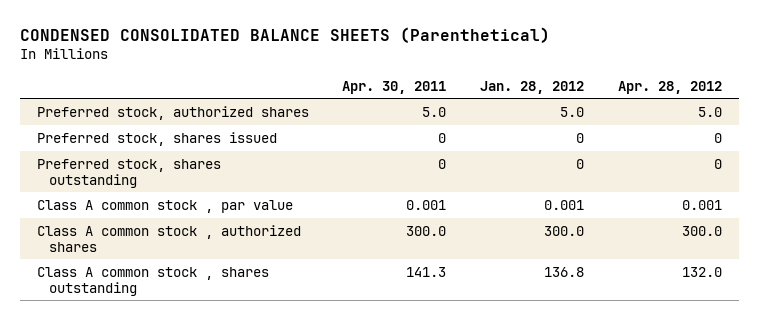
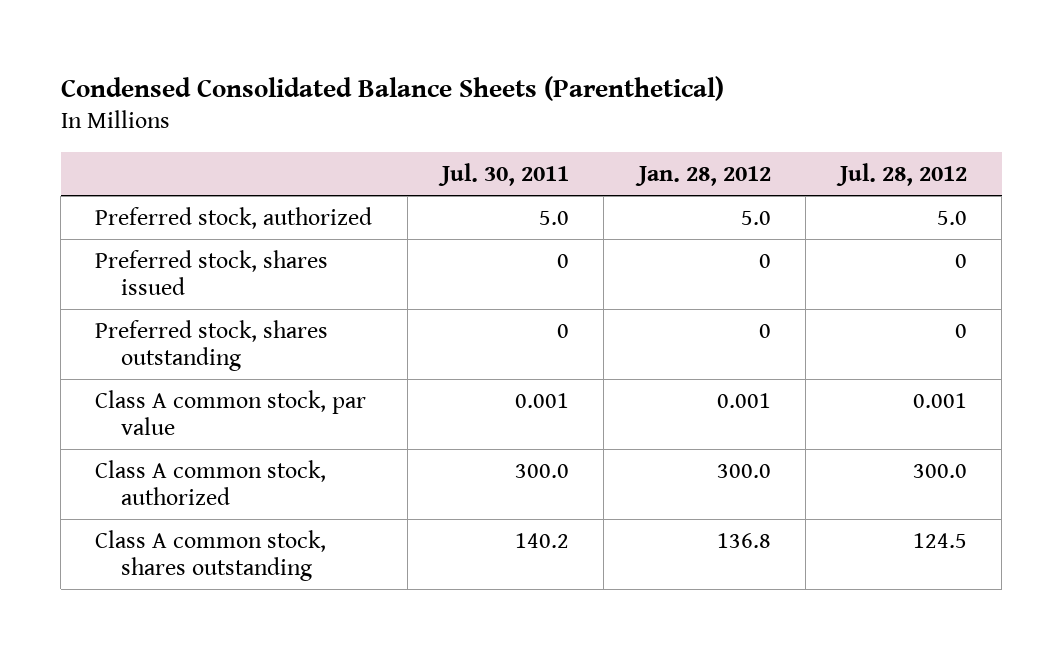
[19,26,550,43] CONDENSED CONSOLIDATED BALANCE SHEETS (Parenthetical) -> [60,75,724,101] Condensed Consolidated Balance Sheets (Parenthetical)
[342,80,447,94] Apr. 30, 2011 -> none
[617,80,722,94] Apr. 28, 2012 -> none
none -> [437,162,569,186] Jul. 30, 2011
none -> [836,162,968,186] Jul. 28, 2012
[36,105,309,120] Preferred stock, authorized shares -> [95,206,373,229] Preferred stock, authorized
[36,199,293,213] Class A common stock , par value -> [95,389,367,435] Class A common stock, par value
[36,224,301,252] Class A common stock , authorized shares -> [95,459,327,505] Class A common stock, authorized
[36,266,269,296] Class A common stock , shares outstanding -> [95,529,327,581] Class A common stock, shares outstanding

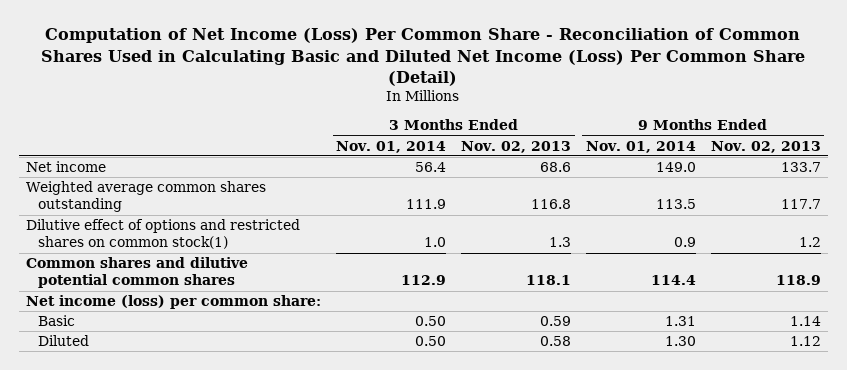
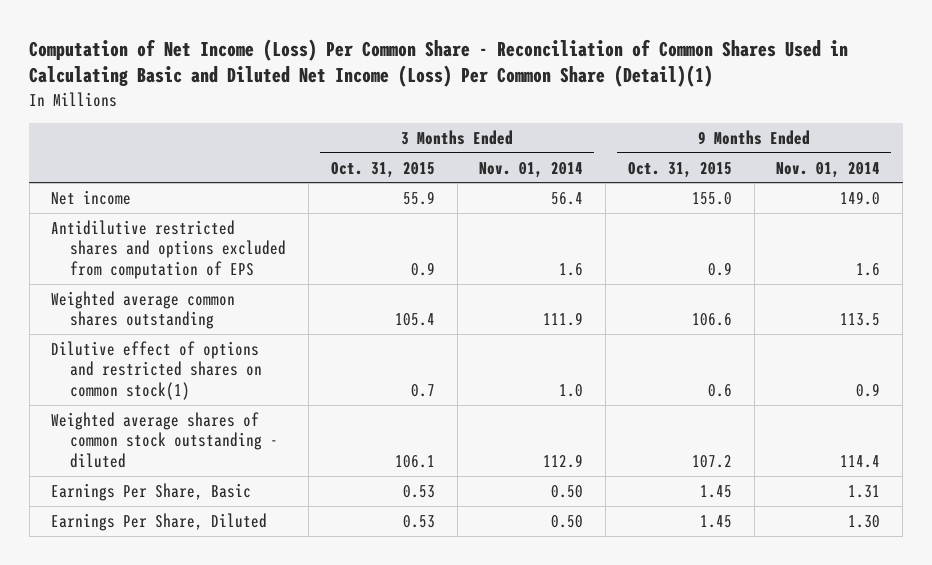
[41,28,806,86] Computation of Net Income (Loss) Per Common Share - Reconciliation of Common Shares Used in Calculating Basic and Diluted Net Income (Loss) Per Common Share (Detail) -> [29,38,849,88] Computation of Net Income (Loss) Per Common Share - Reconciliation of Common Shares Used in Calculating Basic and Diluted Net Income (Loss) Per Common Share (Detail)(1)
[460,140,571,153] Nov. 02, 2013 -> none
[710,140,821,153] Nov. 02, 2013 -> none
none -> [330,161,435,178] Oct. 31, 2015
none -> [627,161,732,178] Oct. 31, 2015
none -> [51,219,287,279] Antidilutive restricted shares and options excluded from computation of EPS
[26,295,322,310] Net income (loss) per common share: -> none
[26,257,249,289] Common shares and dilutive potential common shares -> [51,411,279,468] Weighted average shares of common stock outstanding - diluted
[37,315,75,327] Basic -> [51,482,252,501] Earnings Per Share, Basic
[37,335,89,347] Diluted -> [51,512,268,531] Earnings Per Share, Diluted

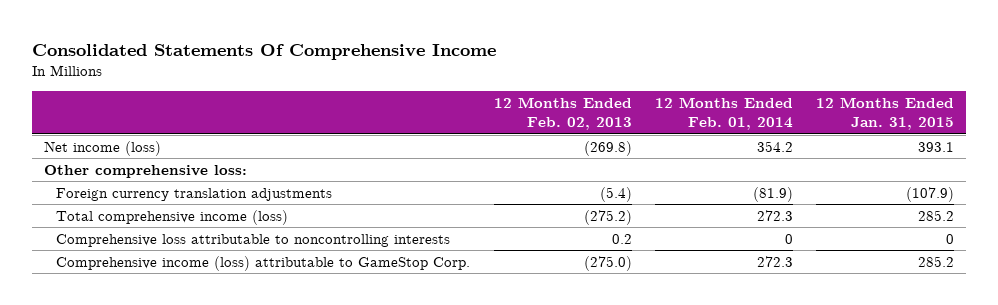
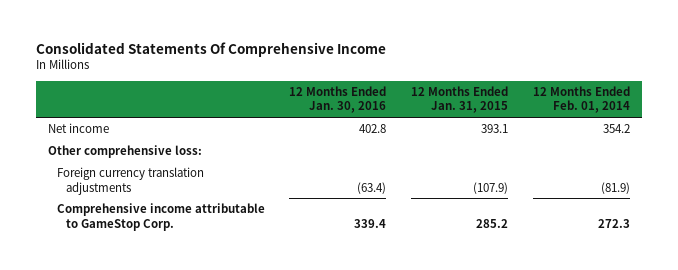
[493,96,632,131] 12 Months Ended Feb. 02, 2013 -> none
none -> [289,85,387,114] 12 Months Ended Jan. 30, 2016
[43,140,161,156] Net income (loss) -> [48,123,110,134] Net income
[56,209,289,225] Total comprehensive income (loss) -> none
[56,233,451,247] Comprehensive loss attributable to noncontrolling interests -> none
[56,255,471,271] Comprehensive income (loss) attributable to GameStop Corp. -> [56,203,265,231] Comprehensive income attributable to GameStop Corp.

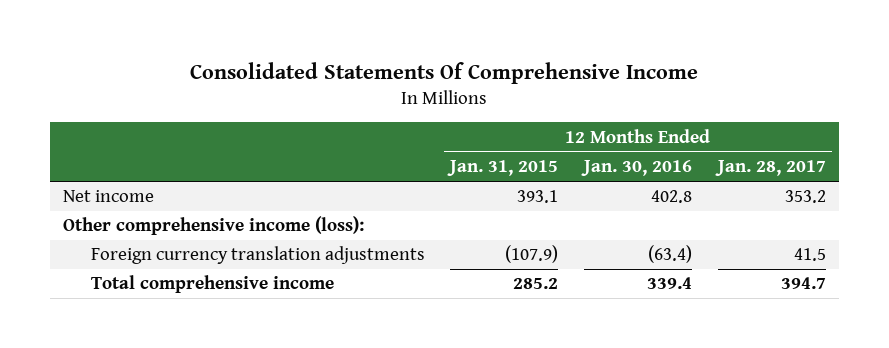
[532,85,630,114] 12 Months Ended Feb. 01, 2014 -> none
none -> [714,160,826,177] Jan. 28, 2017
[48,145,203,159] Other comprehensive loss: -> [62,216,364,236] Other comprehensive income (loss):
[56,203,265,231] Comprehensive income attributable to GameStop Corp. -> [90,275,334,294] Total comprehensive income

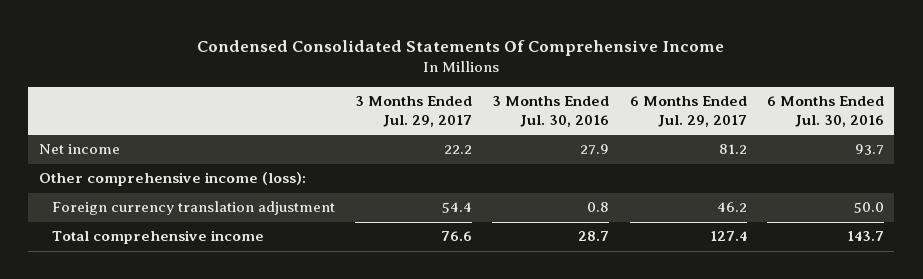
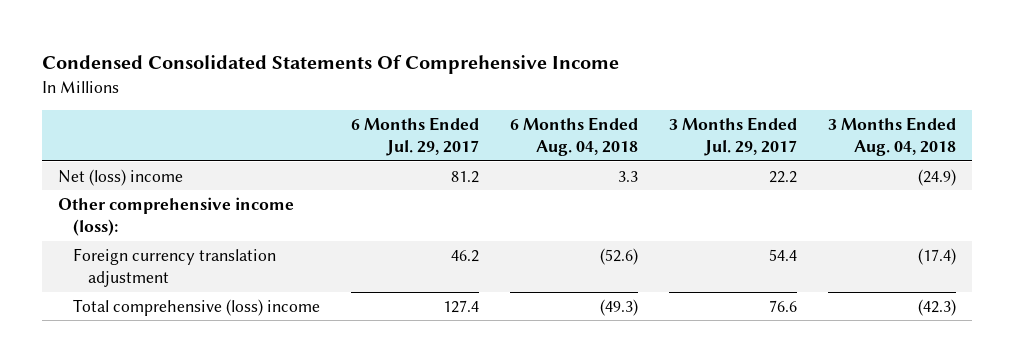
[492,95,610,128] 3 Months Ended Jul. 30, 2016 -> none
[766,95,884,128] 6 Months Ended Jul. 30, 2016 -> none
none -> [510,116,639,157] 6 Months Ended Aug. 04, 2018
none -> [828,116,957,157] 3 Months Ended Aug. 04, 2018
[38,144,120,155] Net income -> [57,168,183,186] Net (loss) income
[51,230,264,245] Total comprehensive income -> [72,298,320,316] Total comprehensive (loss) income

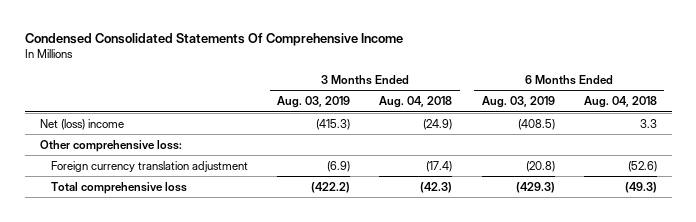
[350,116,479,157] 6 Months Ended Jul. 29, 2017 -> none
[669,116,798,157] 3 Months Ended Jul. 29, 2017 -> none
none -> [277,96,351,109] Aug. 03, 2019
none -> [481,96,555,109] Aug. 03, 2019
[57,196,294,237] Other comprehensive income (loss): -> [39,139,182,152] Other comprehensive loss:
[72,298,320,316] Total comprehensive (loss) income -> [50,181,187,194] Total comprehensive loss

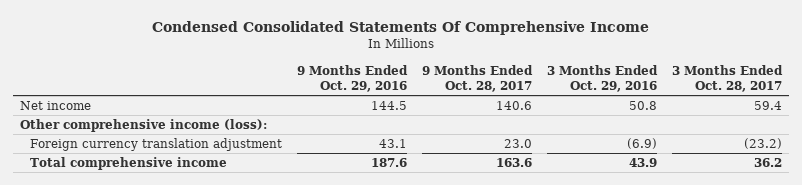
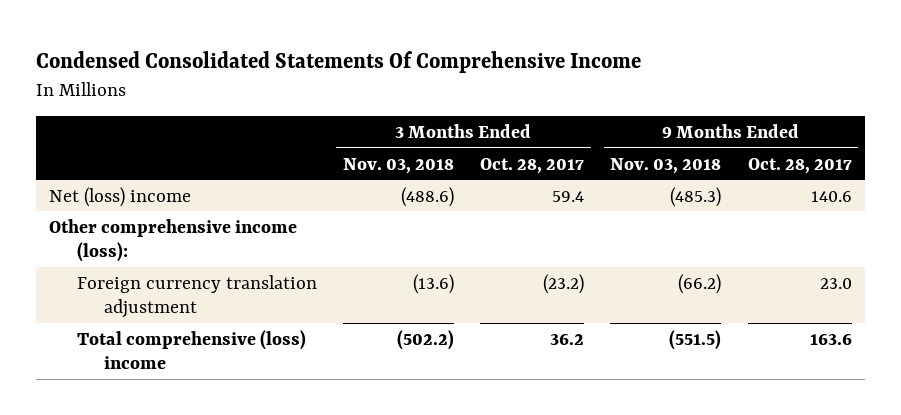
[297,64,409,92] 9 Months Ended Oct. 29, 2016 -> none
[546,64,658,92] 3 Months Ended Oct. 29, 2016 -> none
none -> [342,157,454,174] Nov. 03, 2018
none -> [610,157,722,174] Nov. 03, 2018
[20,101,92,111] Net income -> [48,186,191,207] Net (loss) income
[30,157,228,171] Total comprehensive income -> [76,329,306,369] Total comprehensive (loss) income

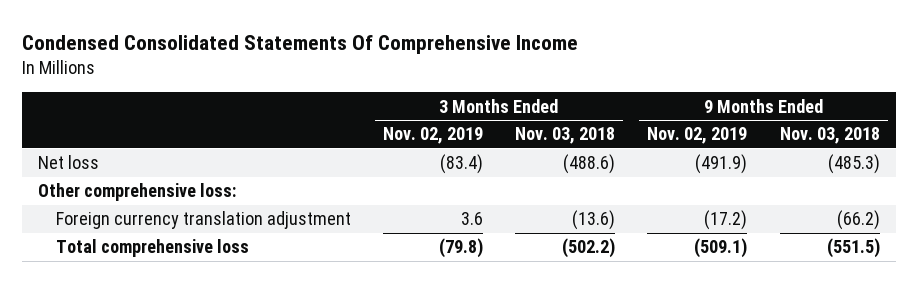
[480,157,585,174] Oct. 28, 2017 -> none
[747,157,852,174] Oct. 28, 2017 -> none
none -> [382,127,483,145] Nov. 02, 2019
none -> [647,127,748,145] Nov. 02, 2019
[48,186,191,207] Net (loss) income -> [37,155,99,170] Net loss
[48,218,297,262] Other comprehensive income (loss): -> [37,183,236,202] Other comprehensive loss:
[76,329,306,369] Total comprehensive (loss) income -> [55,239,249,258] Total comprehensive loss

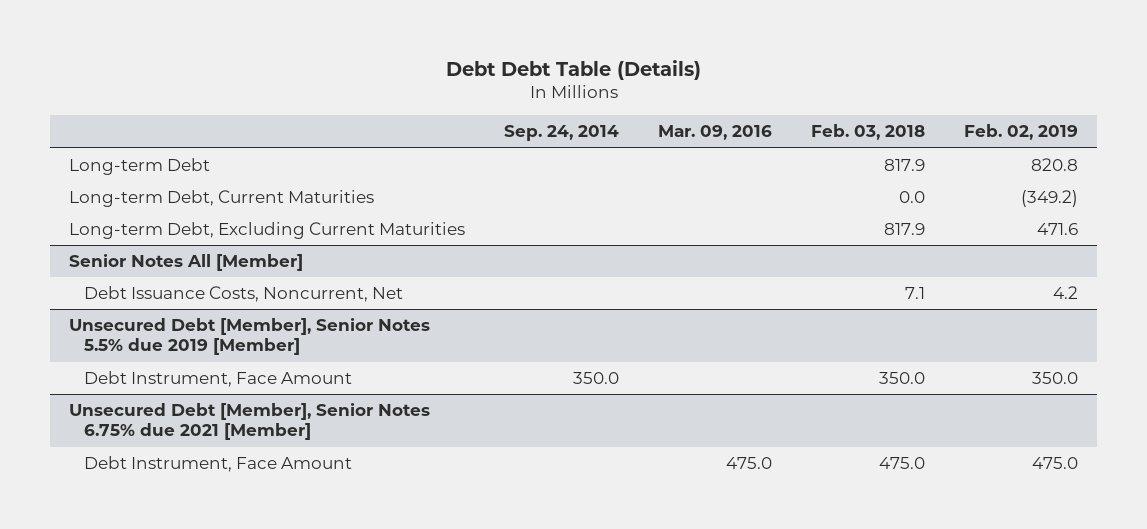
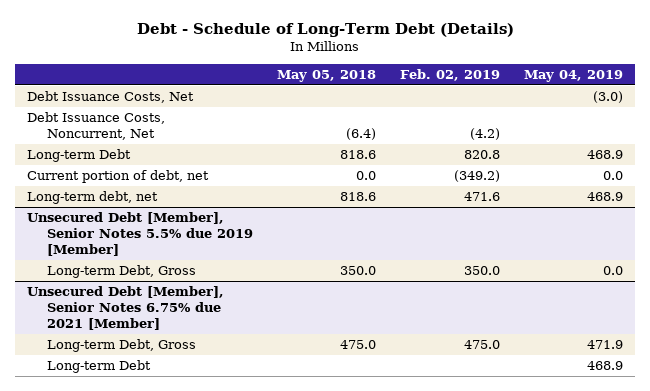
[445,59,701,80] Debt Debt Table (Details) -> [136,23,514,38] Debt - Schedule of Long-Term Debt (Details)
[504,125,620,142] Sep. 24, 2014 -> none
[658,125,773,141] Mar. 09, 2016 -> none
[810,124,925,141] Feb. 03, 2018 -> none
none -> [276,69,376,82] May 05, 2018
none -> [524,69,624,82] May 04, 2019
none -> [26,91,194,104] Debt Issuance Costs, Net
none -> [26,112,165,140] Debt Issuance Costs, Noncurrent, Net
[69,254,304,272] Senior Notes All [Member] -> none
[83,286,403,303] Debt Issuance Costs, Noncurrent, Net -> none
[69,190,375,208] Long-term Debt, Current Maturities -> [26,170,209,184] Current portion of debt, net
[69,222,466,240] Long-term Debt, Excluding Current Maturities -> [26,191,158,205] Long-term debt, net
[83,371,352,388] Debt Instrument, Face Amount -> none
none -> [46,265,196,279] Long-term Debt, Gross
[83,456,352,473] Debt Instrument, Face Amount -> [46,339,196,353] Long-term Debt, Gross
none -> [46,360,151,374] Long-term Debt

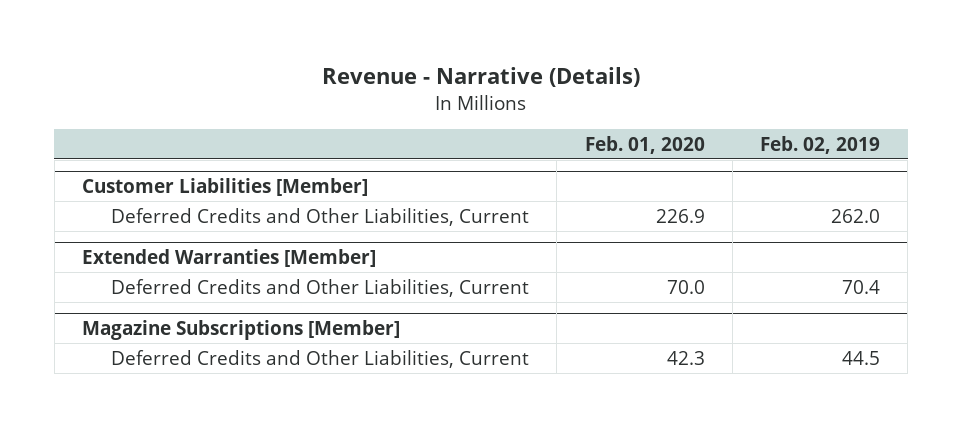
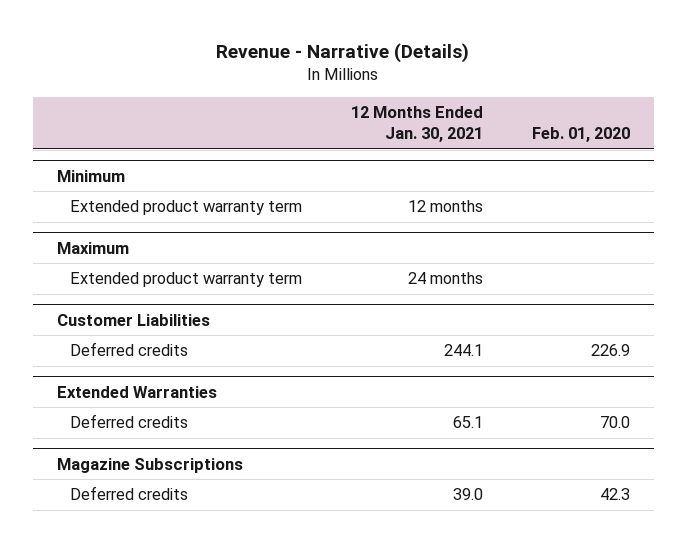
[760,135,881,154] Feb. 02, 2019 -> none
none -> [351,106,484,143] 12 Months Ended Jan. 30, 2021
none -> [56,169,125,182] Minimum
none -> [70,200,303,216] Extended product warranty term
none -> [56,241,129,254] Maximum
none -> [70,272,303,288] Extended product warranty term
[82,177,369,196] Customer Liabilities [Member] -> [56,313,210,326] Customer Liabilities
[111,207,530,226] Deferred Credits and Other Liabilities, Current -> [70,342,189,357] Deferred credits
[82,248,377,267] Extended Warranties [Member] -> [56,385,217,398] Extended Warranties
[111,278,530,297] Deferred Credits and Other Liabilities, Current -> [70,414,189,429] Deferred credits
[82,319,401,340] Magazine Subscriptions [Member] -> [56,457,243,473] Magazine Subscriptions
[111,349,530,368] Deferred Credits and Other Liabilities, Current -> [70,486,189,501] Deferred credits

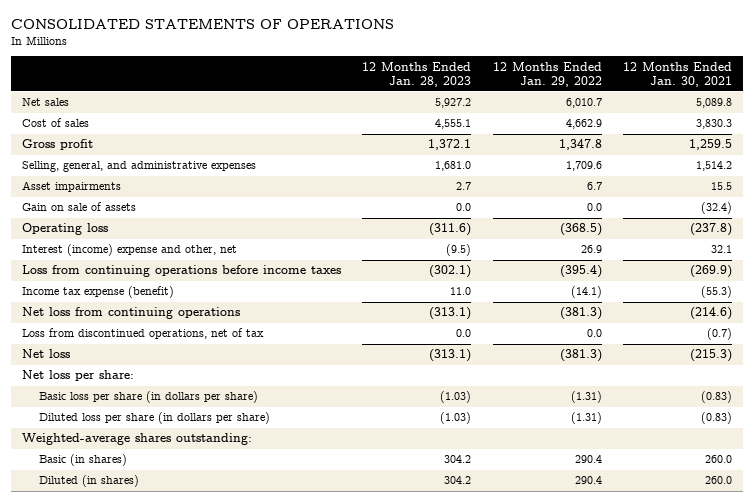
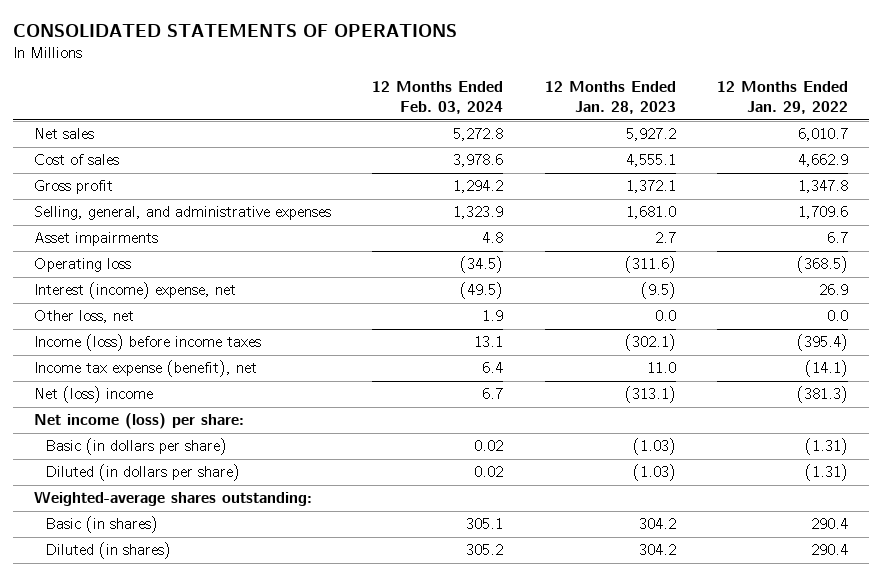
[623,61,733,87] 12 Months Ended Jan. 30, 2021 -> none
none -> [372,81,504,115] 12 Months Ended Feb. 03, 2024
[21,202,136,212] Gain on sale of assets -> none
[21,307,240,320] Net loss from continuing operations -> none
[21,328,264,340] Loss from discontinued operations, net of tax -> none
[21,244,237,257] Interest (income) expense and other, net -> [33,282,236,300] Interest (income) expense, net
none -> [33,310,134,324] Other loss, net
[21,265,341,278] Loss from continuing operations before income taxes -> [33,334,261,352] Income (loss) before income taxes
[21,286,174,299] Income tax expense (benefit) -> [33,360,257,378] Income tax expense (benefit), net
[21,349,70,359] Net loss -> [33,386,153,404] Net (loss) income
[21,370,134,382] Net loss per share: -> [33,413,244,430] Net income (loss) per share:
[38,391,258,404] Basic loss per share (in dollars per share) -> [45,438,228,456] Basic (in dollars per share)
[38,412,270,425] Diluted loss per share (in dollars per share) -> [45,464,241,482] Diluted (in dollars per share)

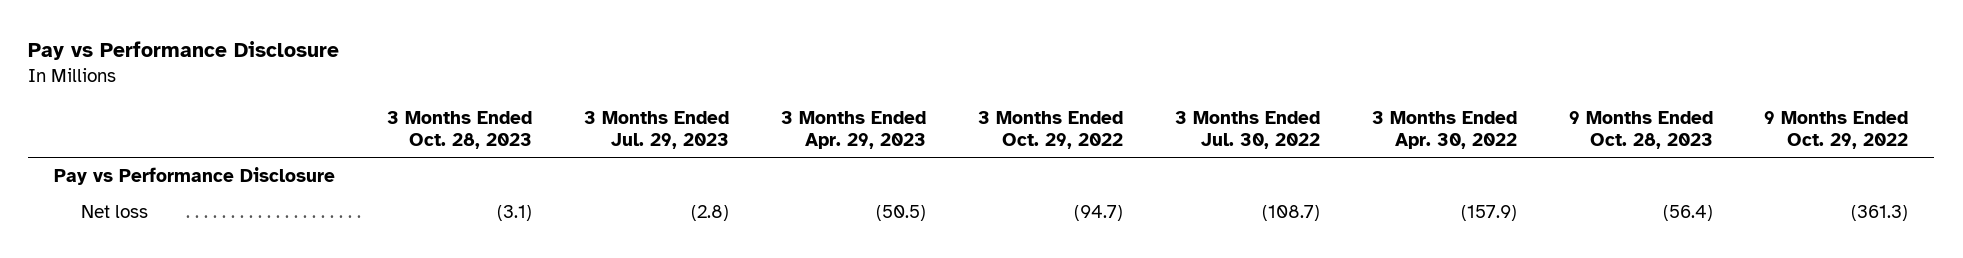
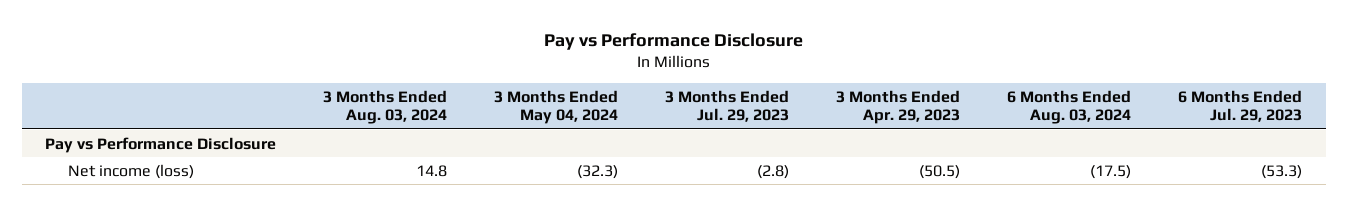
[387,111,533,149] 3 Months Ended Oct. 28, 2023 -> none
[977,111,1123,149] 3 Months Ended Oct. 29, 2022 -> none
[1174,111,1320,149] 3 Months Ended Jul. 30, 2022 -> none
[1371,111,1517,149] 3 Months Ended Apr. 30, 2022 -> none
[1568,111,1713,149] 9 Months Ended Oct. 28, 2023 -> none
[1764,111,1909,149] 9 Months Ended Oct. 29, 2022 -> none
none -> [323,89,448,125] 3 Months Ended Aug. 03, 2024
none -> [494,89,619,125] 3 Months Ended May 04, 2024
none -> [1007,89,1132,125] 6 Months Ended Aug. 03, 2024
none -> [1178,89,1303,123] 6 Months Ended Jul. 29, 2023
[81,205,149,219] Net loss -> [68,163,195,179] Net income (loss)

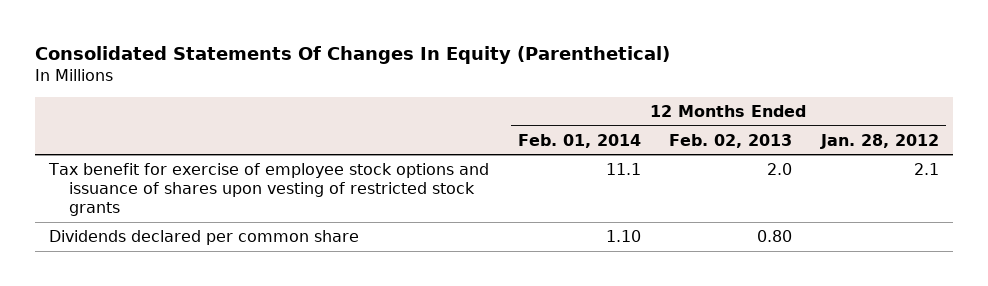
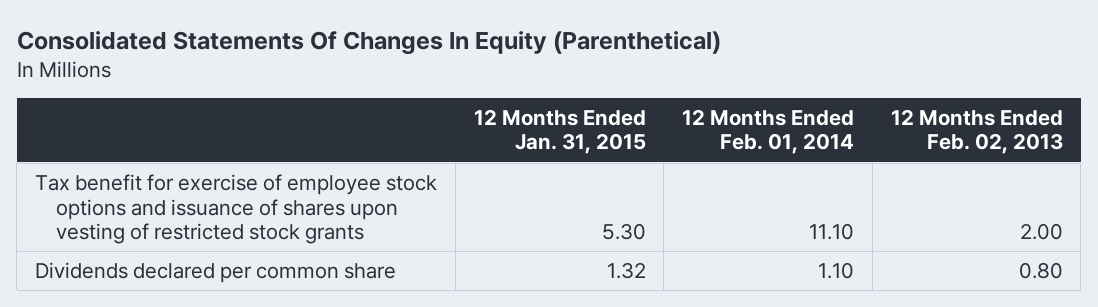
[819,133,939,149] Jan. 28, 2012 -> none
none -> [473,108,646,155] 12 Months Ended Jan. 31, 2015
[605,163,641,176] 11.1 -> [809,223,855,241] 11.10
[767,163,793,176] 2.0 -> [1019,223,1063,241] 2.00

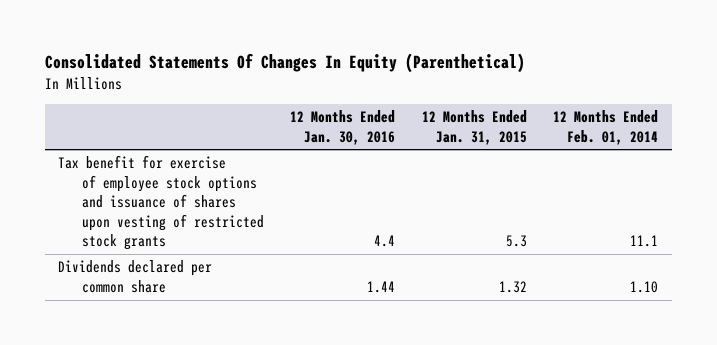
[890,108,1063,155] 12 Months Ended Feb. 02, 2013 -> none
none -> [290,110,396,145] 12 Months Ended Jan. 30, 2016
[601,223,646,241] 5.30 -> [505,235,527,248] 5.3
[809,223,855,241] 11.10 -> [630,235,659,248] 11.1

